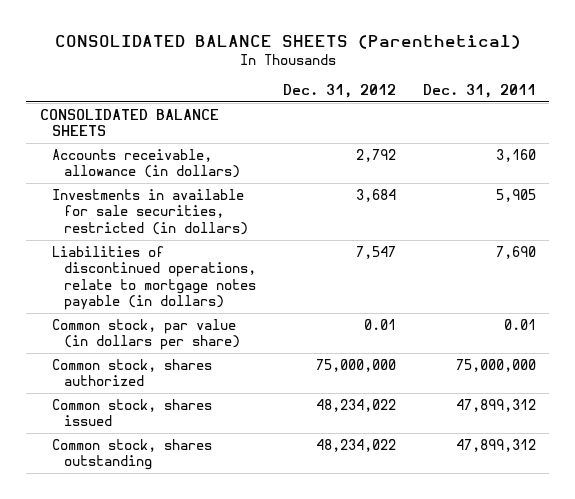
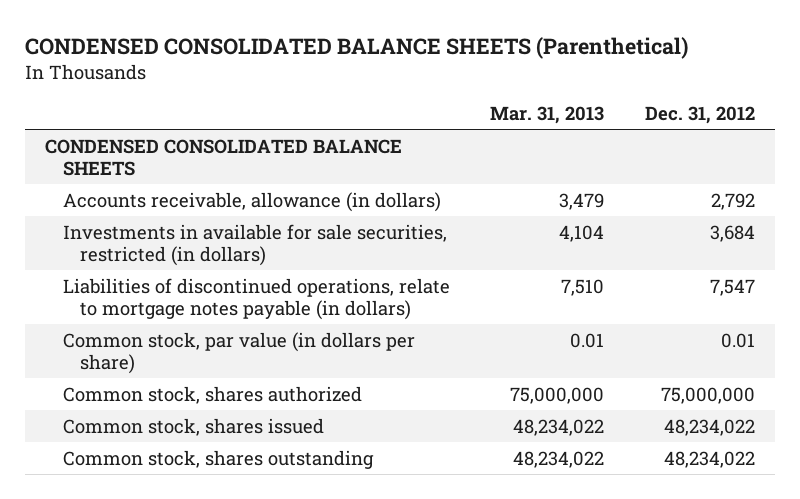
[54,34,521,49] CONSOLIDATED BALANCE SHEETS (Parenthetical) -> [24,36,688,59] CONDENSED CONSOLIDATED BALANCE SHEETS (Parenthetical)
[422,83,536,98] Dec. 31, 2011 -> none
none -> [490,105,605,124] Mar. 31, 2013
[39,108,219,137] CONSOLIDATED BALANCE SHEETS -> [45,138,403,176] CONDENSED CONSOLIDATED BALANCE SHEETS

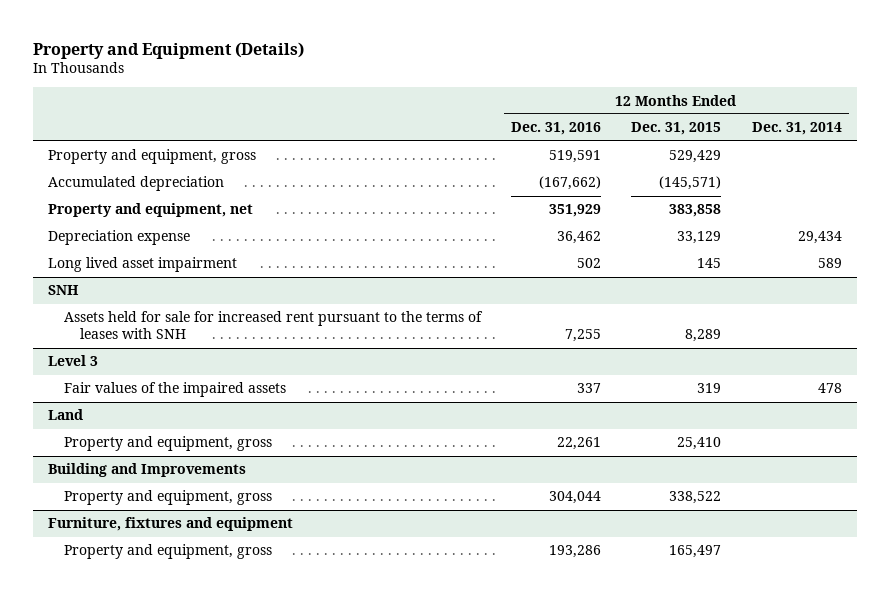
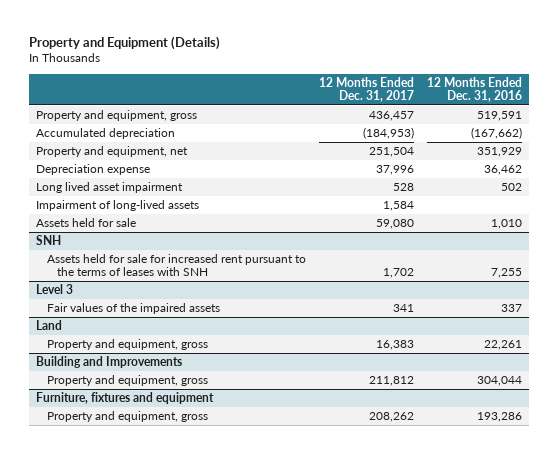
[631,122,722,136] Dec. 31, 2015 -> none
[751,122,842,136] Dec. 31, 2014 -> none
none -> [318,76,414,103] 12 Months Ended Dec. 31, 2017
none -> [36,200,200,212] Impairment of long-lived assets
none -> [36,218,137,228] Assets held for sale

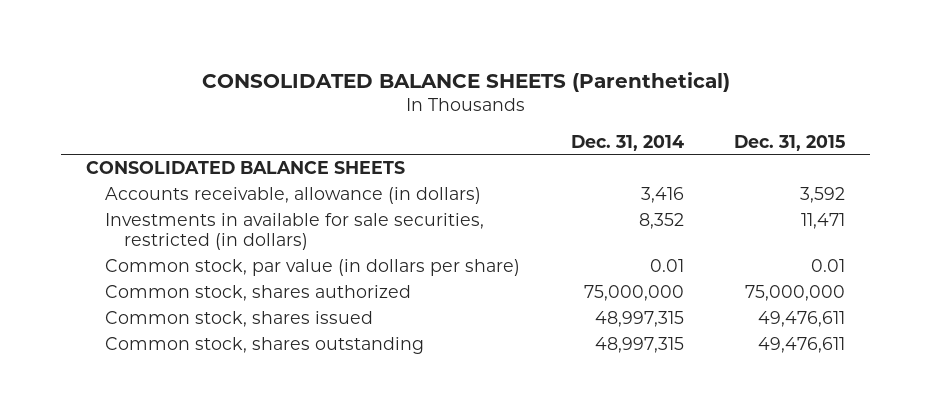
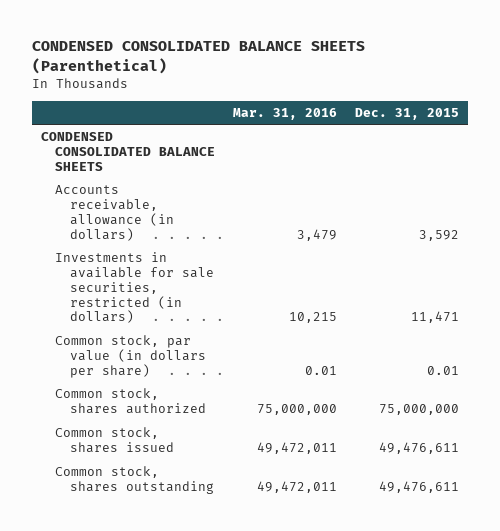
[201,71,730,92] CONSOLIDATED BALANCE SHEETS (Parenthetical) -> [31,41,365,74] CONDENSED CONSOLIDATED BALANCE SHEETS (Parenthetical)
[570,134,684,151] Dec. 31, 2014 -> none
none -> [233,107,338,120] Mar. 31, 2016
[85,161,405,175] CONSOLIDATED BALANCE SHEETS -> [40,132,216,171] CONDENSED CONSOLIDATED BALANCE SHEETS

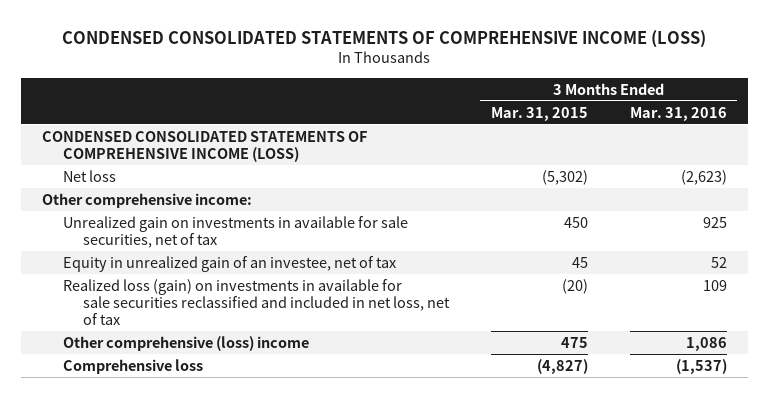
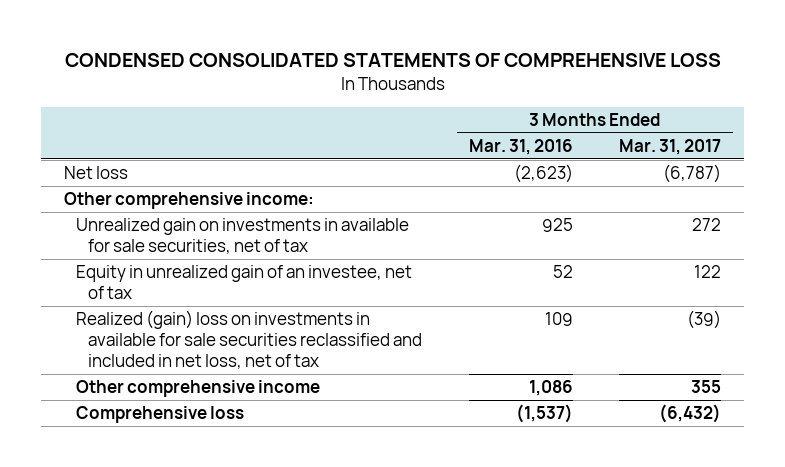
[62,29,707,48] CONDENSED CONSOLIDATED STATEMENTS OF COMPREHENSIVE INCOME (LOSS) -> [64,53,721,68] CONDENSED CONSOLIDATED STATEMENTS OF COMPREHENSIVE LOSS
[490,106,588,121] Mar. 31, 2015 -> none
none -> [619,138,722,155] Mar. 31, 2017
[42,130,368,162] CONDENSED CONSOLIDATED STATEMENTS OF COMPREHENSIVE INCOME (LOSS) -> none
[62,278,450,325] Realized loss (gain) on investments in available for sale securities reclassified and included in net loss, net of tax -> [76,310,423,370] Realized (gain) loss on investments in available for sale securities reclassified and included in net loss, net of tax
[62,335,309,351] Other comprehensive (loss) income -> [76,380,321,398] Other comprehensive income

